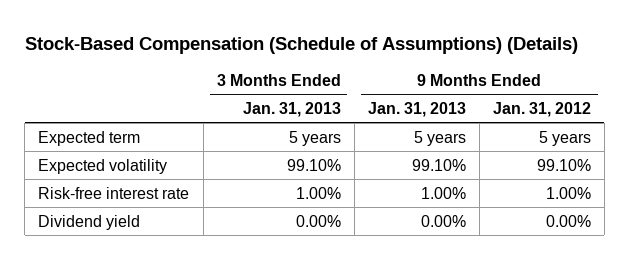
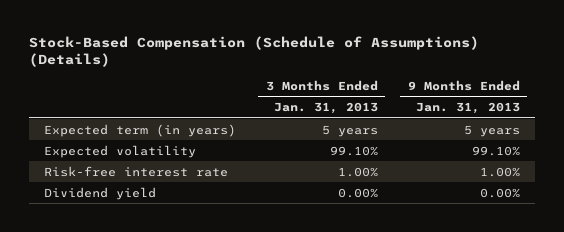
[492,101,591,117] Jan. 31, 2012 -> none
[38,130,141,146] Expected term -> [43,123,236,137] Expected term (in years)

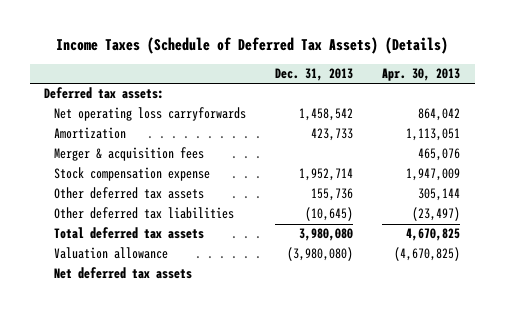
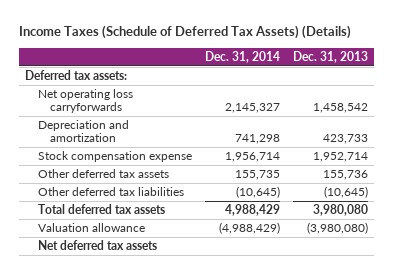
[382,67,461,81] Apr. 30, 2013 -> none
none -> [204,50,280,63] Dec. 31, 2014
[54,147,205,162] Merger & acquisition fees -> none
[54,127,127,140] Amortization -> [37,120,129,143] Depreciation and amortization

